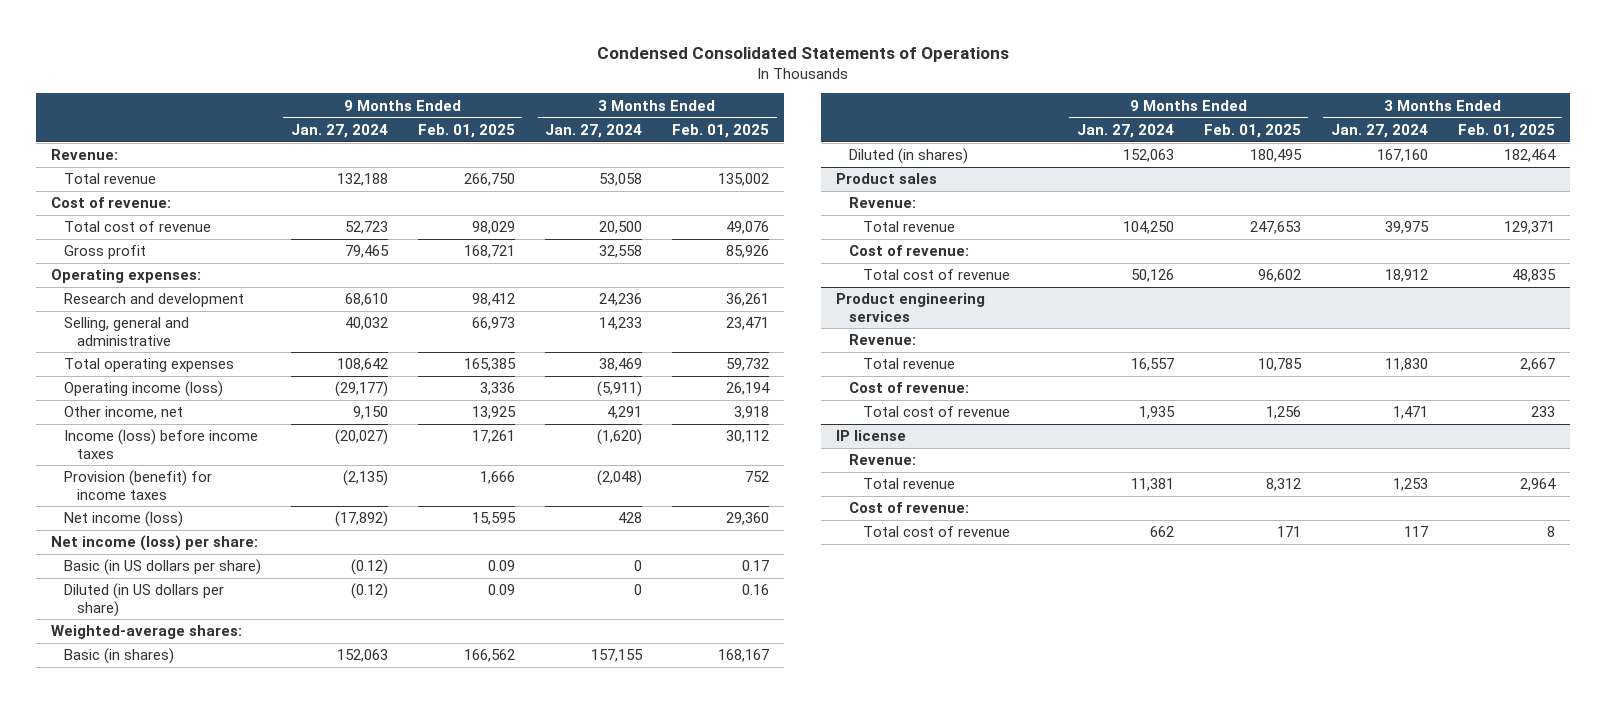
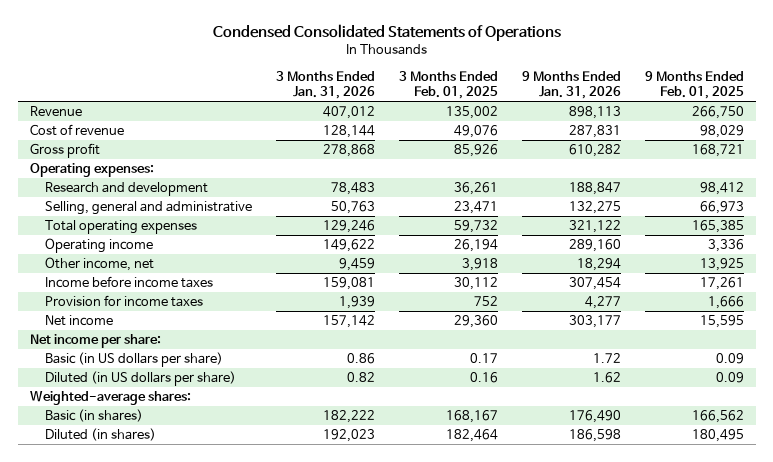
[290,123,388,138] Jan. 27, 2024 -> none
[545,123,643,138] Jan. 27, 2024 -> none
none -> [275,71,375,100] 3 Months Ended Jan. 31, 2026
none -> [521,71,621,100] 9 Months Ended Jan. 31, 2026
[50,149,118,161] Revenue: -> none
[50,197,171,209] Cost of revenue: -> none
[63,173,156,185] Total revenue -> [29,106,82,117] Revenue
[63,221,211,233] Total cost of revenue -> [29,124,124,137] Cost of revenue
[63,381,223,398] Operating income (loss) -> [44,238,153,254] Operating income
[63,429,258,459] Income (loss) before income taxes -> [44,276,213,289] Income before income taxes
[63,470,212,500] Provision (benefit) for income taxes -> [44,295,203,308] Provision for income taxes
[63,511,183,528] Net income (loss) -> [44,315,113,327] Net income
[50,535,258,552] Net income (loss) per share: -> [29,334,161,349] Net income per share:
[836,173,938,185] Product sales -> none
[849,197,917,209] Revenue: -> none
[862,221,955,233] Total revenue -> none
[849,245,970,257] Cost of revenue: -> none
[862,269,1010,281] Total cost of revenue -> none
[836,293,986,322] Product engineering services -> none
[849,334,917,346] Revenue: -> none
[862,358,955,370] Total revenue -> none
[849,382,970,394] Cost of revenue: -> none
[862,406,1010,418] Total cost of revenue -> none
[836,430,907,442] IP license -> none
[849,454,917,466] Revenue: -> none
[862,478,955,490] Total revenue -> none
[849,502,970,514] Cost of revenue: -> none
[862,526,1010,538] Total cost of revenue -> none

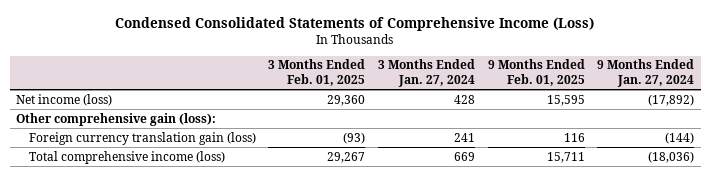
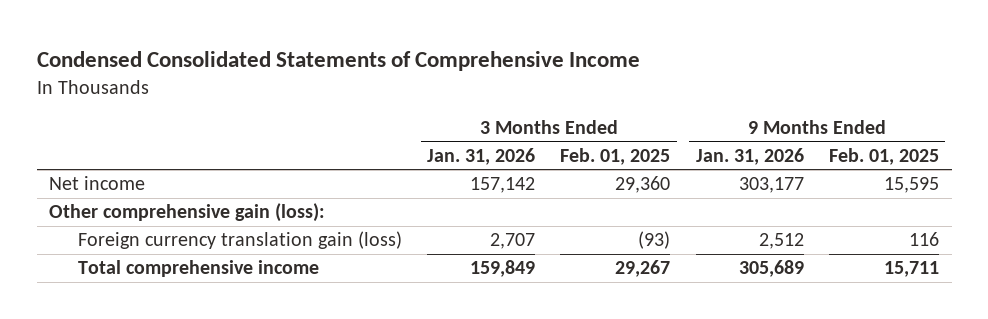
[115,17,595,32] Condensed Consolidated Statements of Comprehensive Income (Loss) -> [36,51,640,72] Condensed Consolidated Statements of Comprehensive Income
[377,59,475,88] 3 Months Ended Jan. 27, 2024 -> none
[597,59,695,88] 9 Months Ended Jan. 27, 2024 -> none
none -> [426,147,535,165] Jan. 31, 2026
none -> [695,147,804,165] Jan. 31, 2026
[16,93,113,106] Net income (loss) -> [49,176,146,191] Net income
[28,150,225,164] Total comprehensive income (loss) -> [77,260,319,278] Total comprehensive income

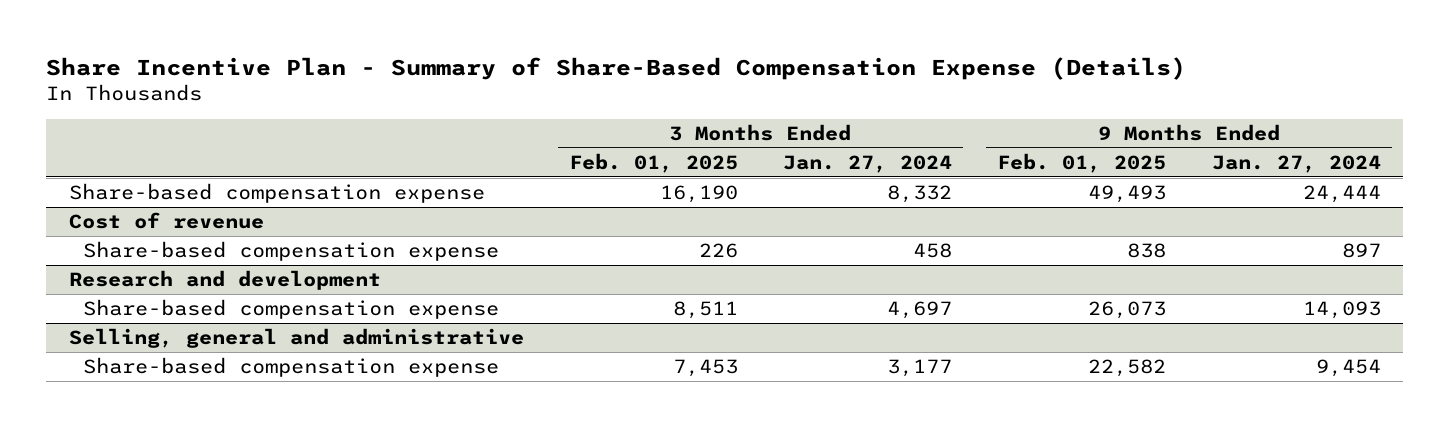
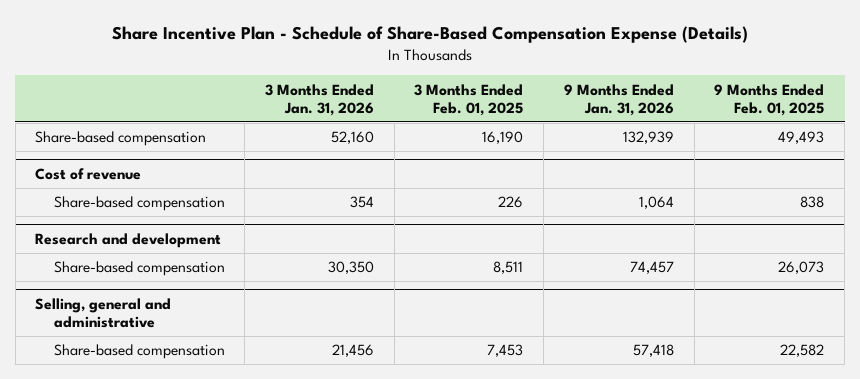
[45,57,1186,81] Share Incentive Plan - Summary of Share-Based Compensation Expense (Details) -> [111,26,748,44] Share Incentive Plan - Schedule of Share-Based Compensation Expense (Details)
[783,154,953,173] Jan. 27, 2024 -> none
[1211,154,1381,173] Jan. 27, 2024 -> none
none -> [265,83,375,116] 3 Months Ended Jan. 31, 2026
none -> [563,83,674,116] 9 Months Ended Jan. 31, 2026
[68,182,485,203] Share-based compensation expense -> [35,131,207,147] Share-based compensation
[82,240,499,261] Share-based compensation expense -> [53,196,225,212] Share-based compensation
[82,298,499,319] Share-based compensation expense -> [53,261,225,277] Share-based compensation
[82,356,499,377] Share-based compensation expense -> [53,344,225,360] Share-based compensation

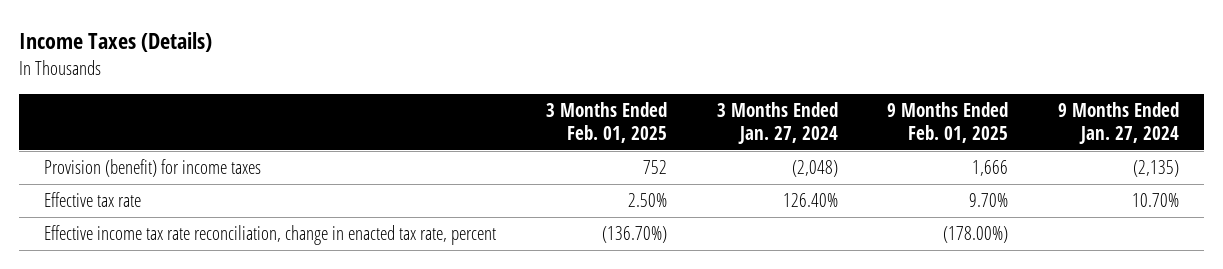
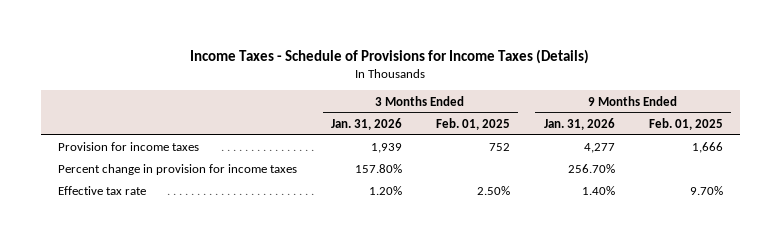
[19,31,213,52] Income Taxes (Details) -> [190,48,590,64] Income Taxes - Schedule of Provisions for Income Taxes (Details)
[716,101,838,145] 3 Months Ended Jan. 27, 2024 -> none
[1057,101,1179,145] 9 Months Ended Jan. 27, 2024 -> none
none -> [331,117,403,130] Jan. 31, 2026
none -> [543,117,615,130] Jan. 31, 2026
[44,159,262,178] Provision (benefit) for income taxes -> [58,142,200,152] Provision for income taxes
none -> [58,164,298,176] Percent change in provision for income taxes
[44,225,497,246] Effective income tax rate reconciliation, change in enacted tax rate, percent -> none

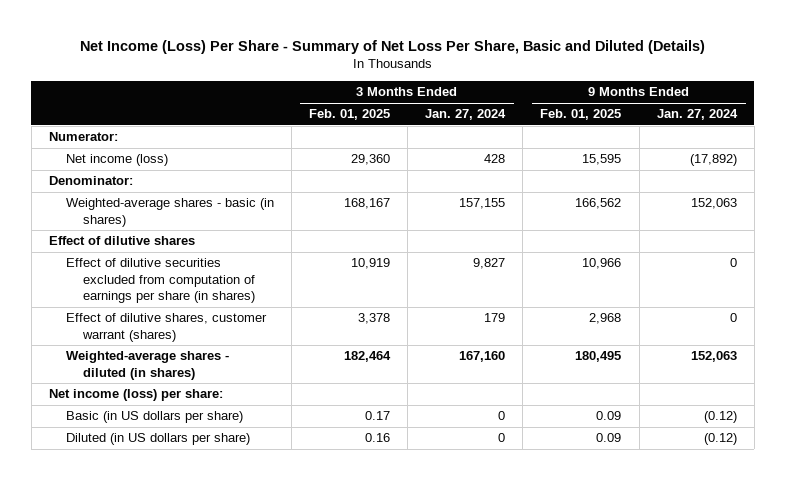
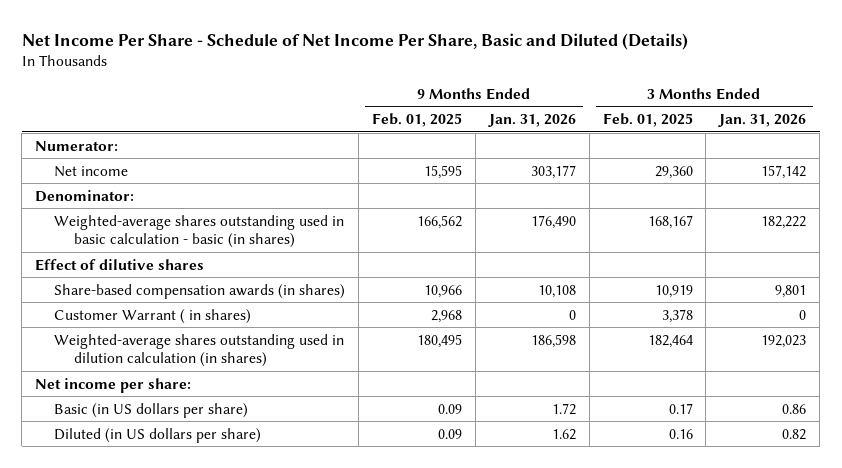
[79,40,705,55] Net Income (Loss) Per Share - Summary of Net Loss Per Share, Basic and Diluted (Details) -> [21,32,688,50] Net Income Per Share - Schedule of Net Income Per Share, Basic and Diluted (Details)
[425,109,507,121] Jan. 27, 2024 -> none
[656,109,738,121] Jan. 27, 2024 -> none
none -> [487,114,576,128] Jan. 31, 2026
none -> [718,114,807,128] Jan. 31, 2026
[65,154,168,167] Net income (loss) -> [54,165,129,177] Net income
[65,198,274,227] Weighted-average shares - basic (in shares) -> [54,214,345,249] Weighted-average shares outstanding used in basic calculation - basic (in shares)
[65,258,255,304] Effect of dilutive securities excluded from computation of earnings per share (in shares) -> [54,283,346,299] Share-based compensation awards (in shares)
[65,313,267,342] Effect of dilutive shares, customer warrant (shares) -> [54,308,252,324] Customer Warrant ( in shares)
[65,351,229,380] Weighted-average shares - diluted (in shares) -> [54,333,345,368] Weighted-average shares outstanding used in dilution calculation (in shares)
[48,389,223,402] Net income (loss) per share: -> [35,377,192,393] Net income per share:

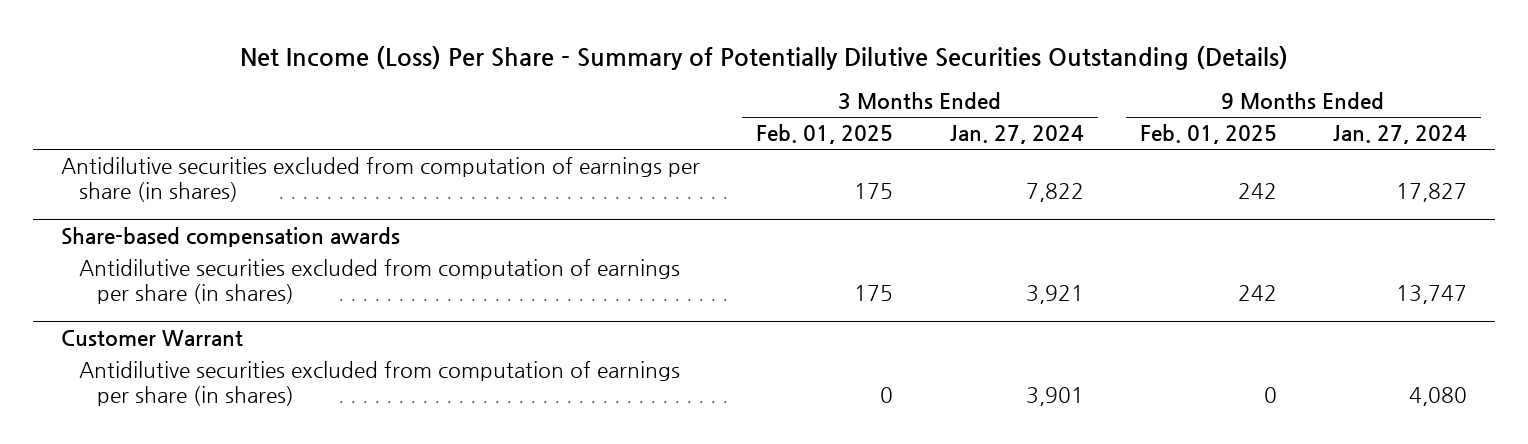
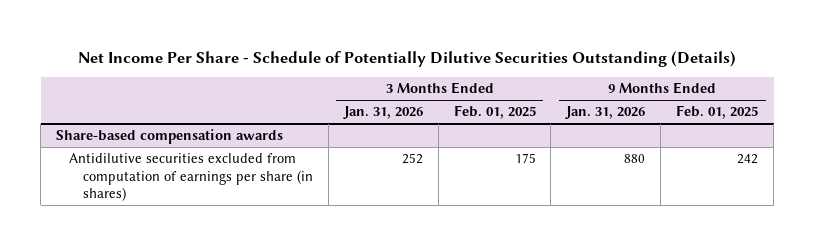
[240,45,1289,70] Net Income (Loss) Per Share - Summary of Potentially Dilutive Securities Outstanding (Details) -> [78,50,737,67] Net Income Per Share - Schedule of Potentially Dilutive Securities Outstanding (Details)
[949,125,1084,145] Jan. 27, 2024 -> none
[1333,125,1468,145] Jan. 27, 2024 -> none
none -> [342,106,423,120] Jan. 31, 2026
none -> [565,106,646,120] Jan. 31, 2026
[61,157,701,203] Antidilutive securities excluded from computation of earnings per share (in shares) -> none
[61,329,244,346] Customer Warrant -> none
[79,361,681,407] Antidilutive securities excluded from computation of earnings per share (in shares) -> none

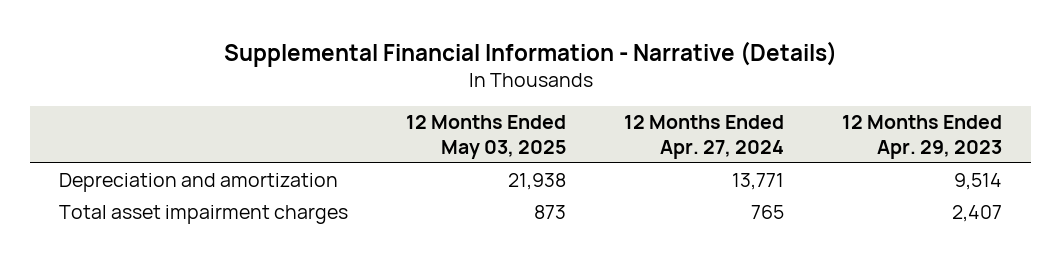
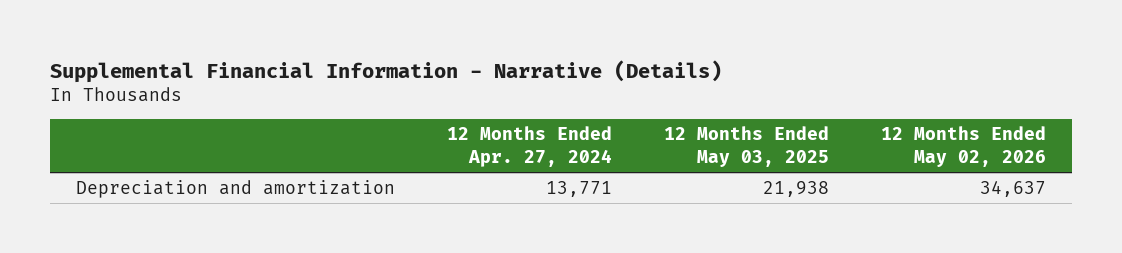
[841,115,1002,159] 12 Months Ended Apr. 29, 2023 -> none
none -> [880,126,1046,168] 12 Months Ended May 02, 2026
[59,204,349,224] Total asset impairment charges -> none

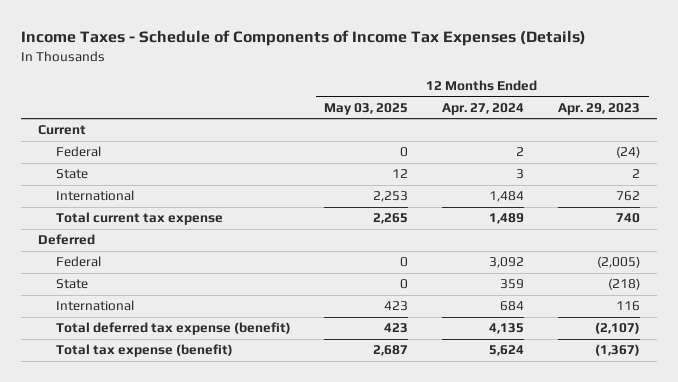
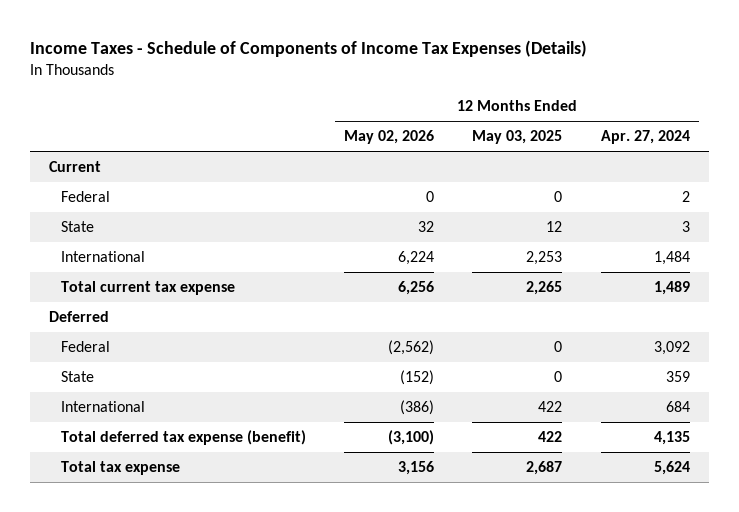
[558,102,641,115] Apr. 29, 2023 -> none
none -> [344,130,435,145] May 02, 2026
[384,301,409,312] 423 -> [538,401,563,413] 422
[384,323,409,334] 423 -> [538,431,563,443] 422
[55,344,233,358] Total tax expense (benefit) -> [60,461,180,476] Total tax expense

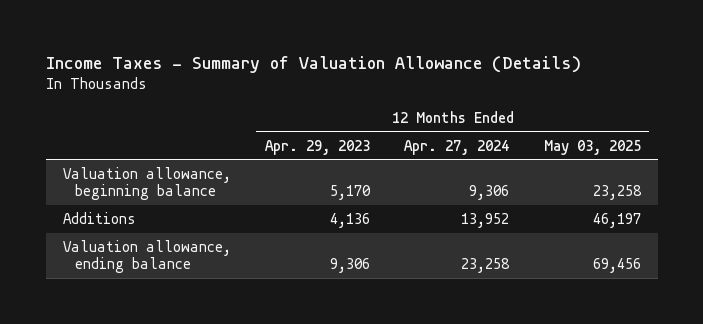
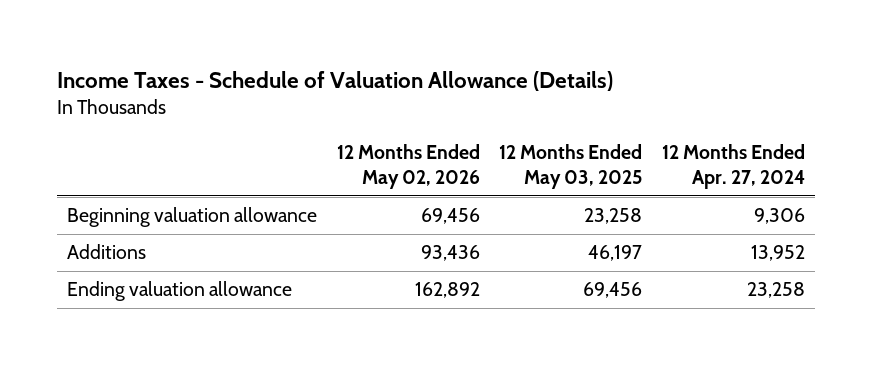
[45,55,581,73] Income Taxes - Summary of Valuation Allowance (Details) -> [57,70,614,91] Income Taxes - Schedule of Valuation Allowance (Details)
[264,139,370,155] Apr. 29, 2023 -> none
none -> [336,144,480,190] 12 Months Ended May 02, 2026
[62,166,231,201] Valuation allowance, beginning balance -> [66,207,317,228] Beginning valuation allowance
[62,239,231,274] Valuation allowance, ending balance -> [66,281,292,302] Ending valuation allowance

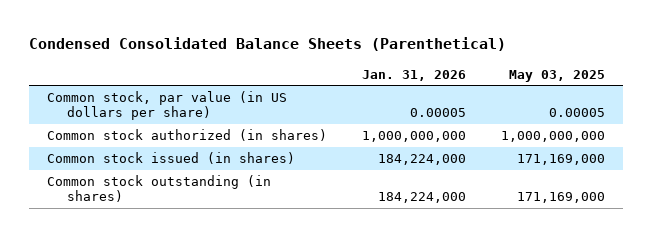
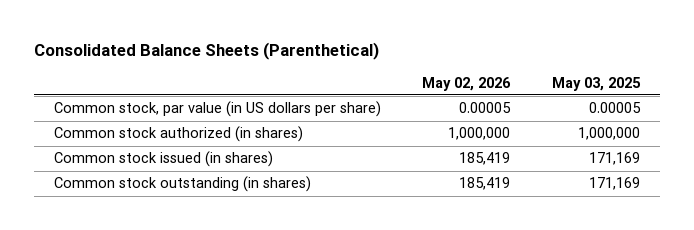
[29,37,507,52] Condensed Consolidated Balance Sheets (Parenthetical) -> [33,41,379,60] Consolidated Balance Sheets (Parenthetical)
[362,69,467,81] Jan. 31, 2026 -> none
none -> [422,76,512,91] May 02, 2026
[501,131,606,143] 1,000,000,000 -> [577,127,640,141] 1,000,000
[517,154,606,166] 171,169,000 -> [588,152,640,166] 171,169
[517,192,606,204] 171,169,000 -> [588,177,640,191] 171,169

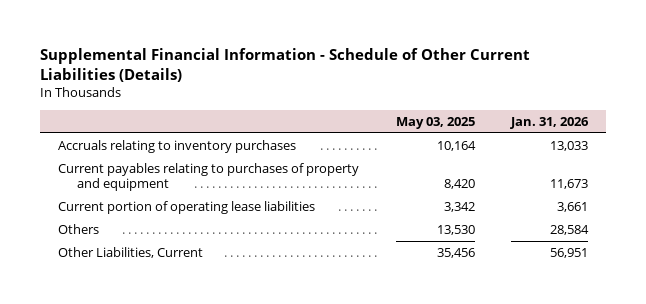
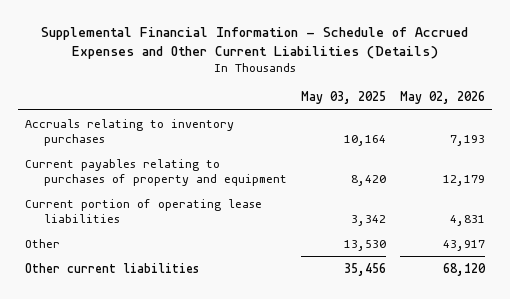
[39,47,530,82] Supplemental Financial Information - Schedule of Other Current Liabilities (Details) -> [40,26,468,59] Supplemental Financial Information - Schedule of Accrued Expenses and Other Current Liabilities (Details)
[509,116,589,129] Jan. 31, 2026 -> none
none -> [399,91,485,105] May 02, 2026
[58,224,100,235] Others -> [24,238,60,248] Other
[58,247,204,259] Other Liabilities, Current -> [24,262,199,273] Other current liabilities

